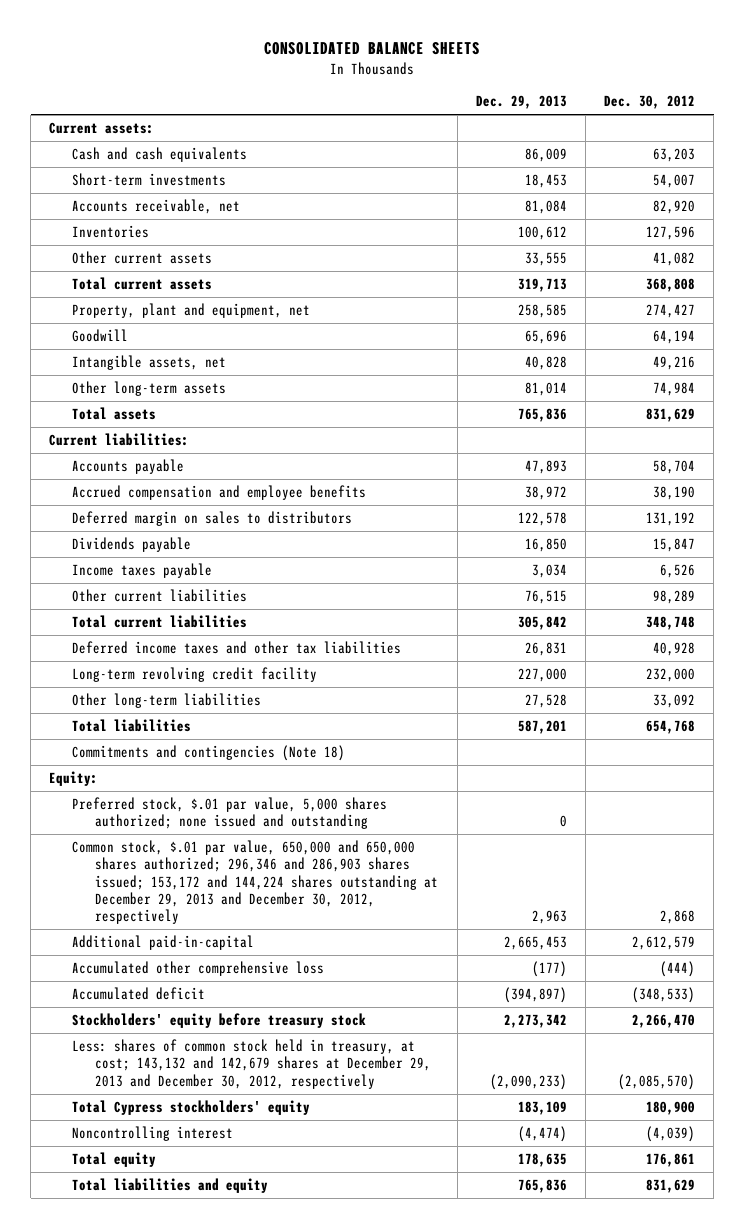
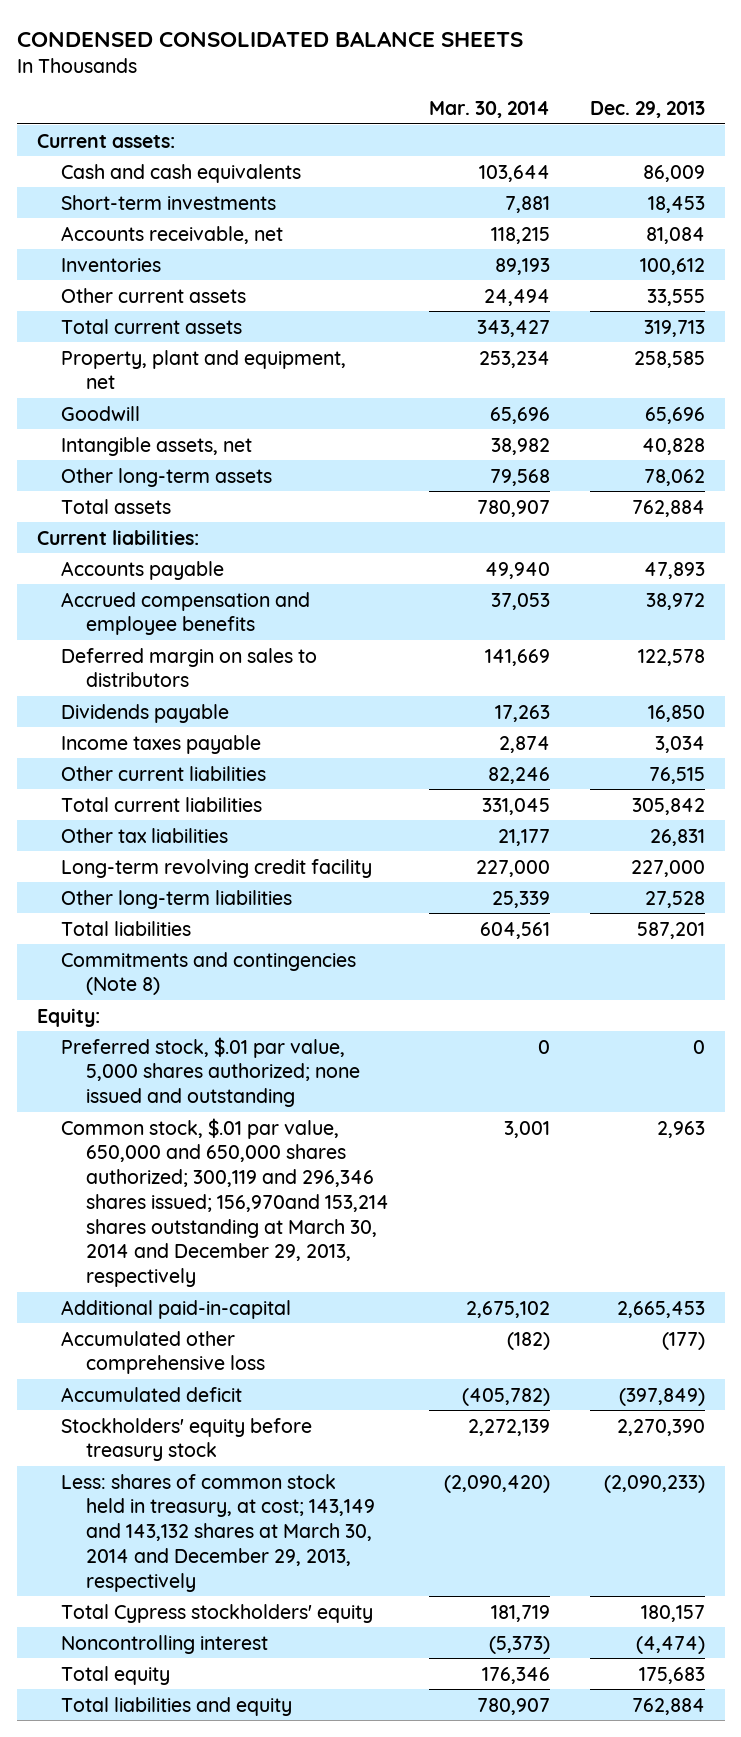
[264,41,481,55] CONSOLIDATED BALANCE SHEETS -> [16,30,523,47] CONDENSED CONSOLIDATED BALANCE SHEETS
[604,95,696,110] Dec. 30, 2012 -> none
none -> [428,101,550,119] Mar. 30, 2014
[524,382,567,397] 81,014 -> [643,468,705,486] 78,062
[517,408,567,423] 765,836 -> [631,499,705,517] 762,884
[72,641,402,655] Deferred income taxes and other tax liabilities -> [61,827,229,843] Other tax liabilities
[72,745,346,762] Commitments and contingencies (Note 18) -> [61,951,357,996] Commitments and contingencies (Note 8)
[72,840,439,925] Common stock, $.01 par value, 650,000 and 650,000 shares authorized; 296,346 and 286,903 shares issued; 153,172 and 144,224 shares outstanding at December 29, 2013 and December 30, 2012, respectively -> [61,1117,389,1288] Common stock, $.01 par value, 650,000 and 650,000 shares authorized; 300,119 and 296,346 shares issued; 156,970and 153,214 shares outstanding at March 30, 2014 and December 29, 2013, respectively
[503,987,567,1004] (394,897) -> [618,1387,705,1406] (397,849)
[503,1014,567,1029] 2,273,342 -> [616,1418,705,1436] 2,270,390
[72,1039,432,1089] Less: shares of common stock held in treasury, at cost; 143,132 and 142,679 shares at December 29, 2013 and December 30, 2012, respectively -> [61,1473,375,1592] Less: shares of common stock held in treasury, at cost; 143,149 and 143,132 shares at March 30, 2014 and December 29, 2013, respectively
[517,1101,567,1116] 183,109 -> [640,1604,705,1622] 180,157
[517,1153,567,1168] 178,635 -> [638,1666,705,1684] 175,683
[517,1179,567,1194] 765,836 -> [631,1697,705,1715] 762,884

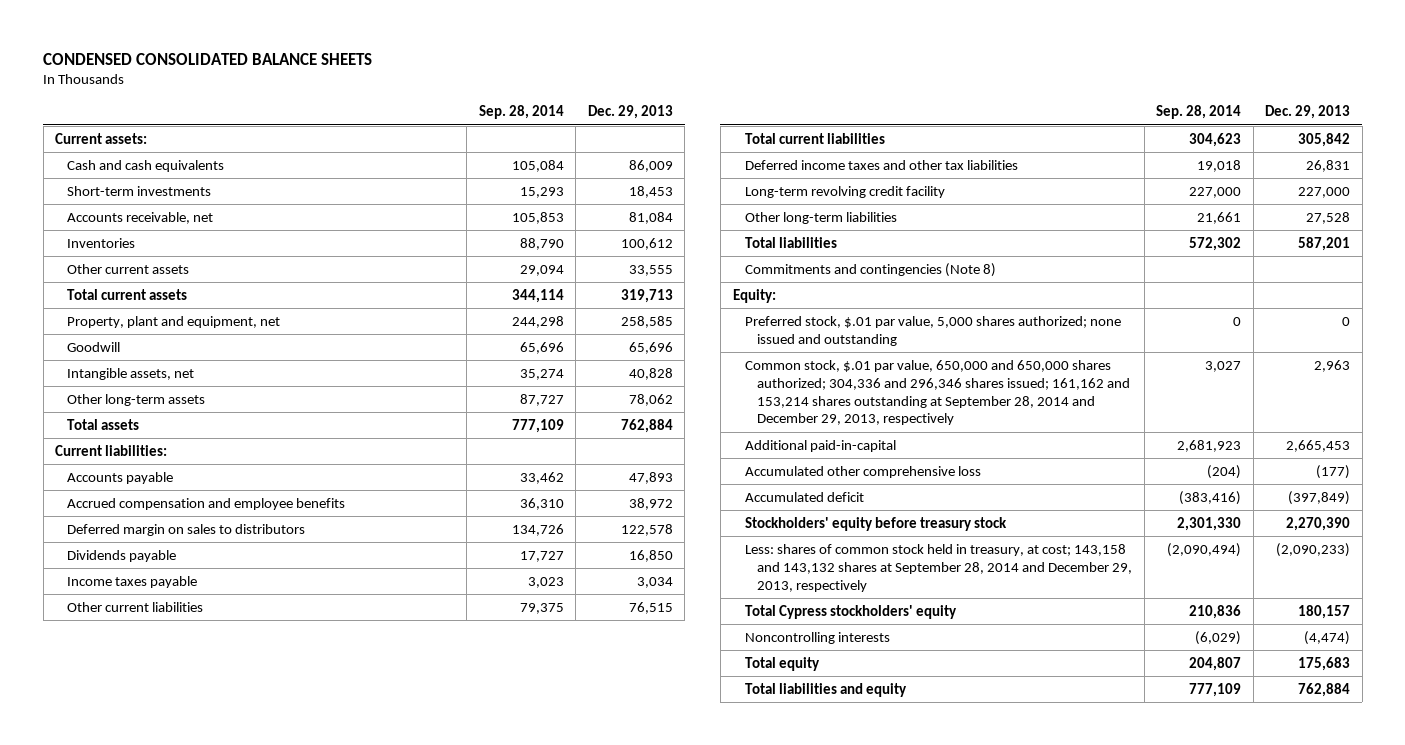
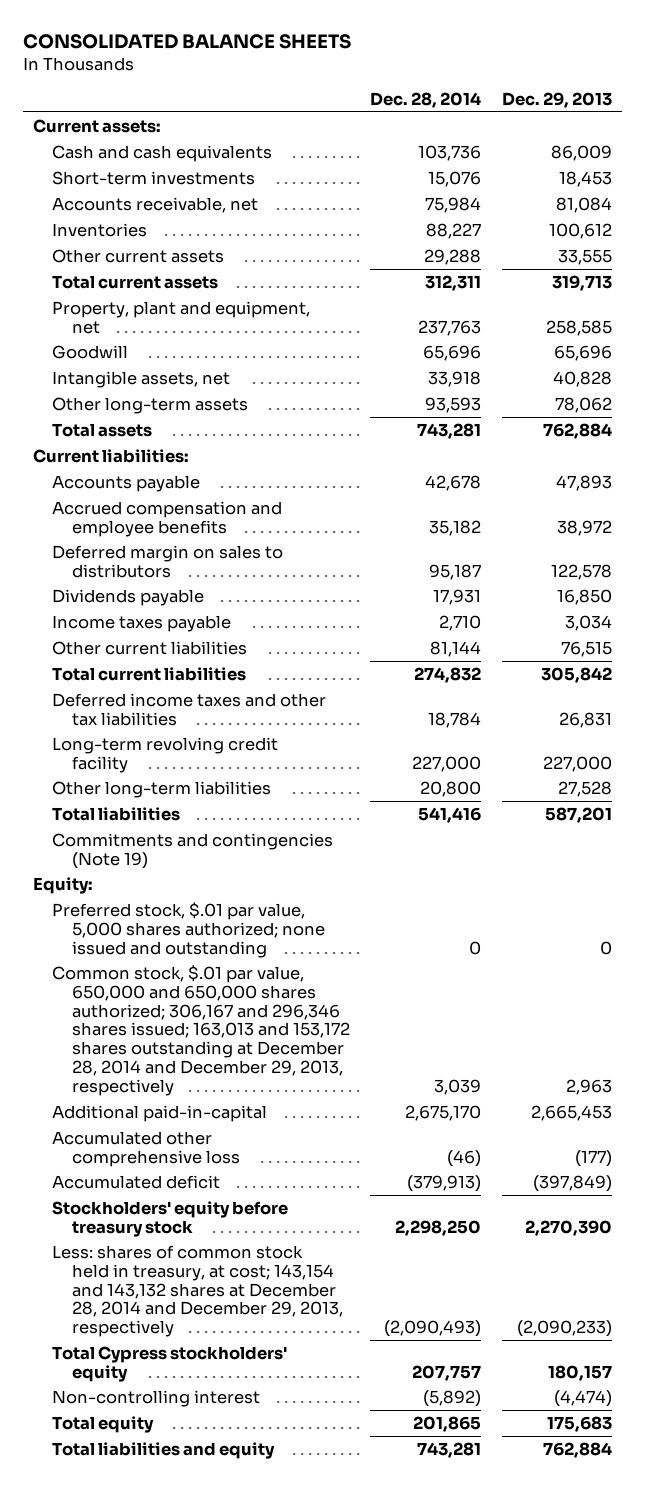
[43,53,373,66] CONDENSED CONSOLIDATED BALANCE SHEETS -> [22,34,351,50] CONSOLIDATED BALANCE SHEETS
[478,105,564,120] Sep. 28, 2014 -> none
none -> [370,92,482,109] Dec. 28, 2014
[744,262,996,277] Commitments and contingencies (Note 8) -> [52,832,334,869] Commitments and contingencies (Note 19)
[744,359,1130,426] Common stock, $.01 par value, 650,000 and 650,000 shares authorized; 304,336 and 296,346 shares issued; 161,162 and 153,214 shares outstanding at September 28, 2014 and December 29, 2013, respectively -> [52,964,350,1097] Common stock, $.01 par value, 650,000 and 650,000 shares authorized; 306,167 and 296,346 shares issued; 163,013 and 153,172 shares outstanding at December 28, 2014 and December 29, 2013, respectively
[744,543,1132,592] Less: shares of common stock held in treasury, at cost; 143,158 and 143,132 shares at September 28, 2014 and December 29, 2013, respectively -> [52,1244,343,1338] Less: shares of common stock held in treasury, at cost; 143,154 and 143,132 shares at December 28, 2014 and December 29, 2013, respectively
[744,631,890,644] Noncontrolling interests -> [52,1389,261,1407] Non-controlling interest

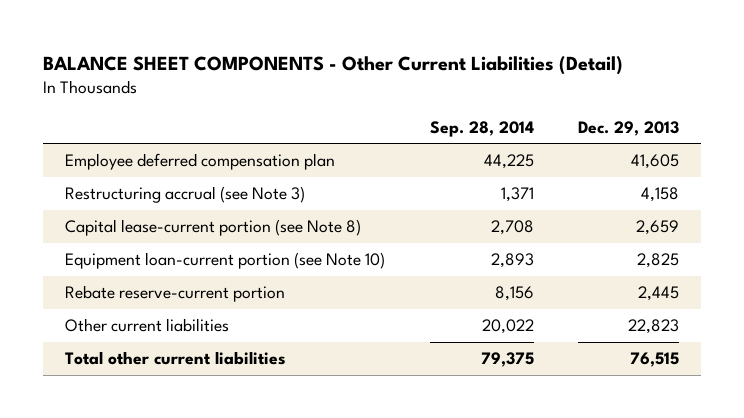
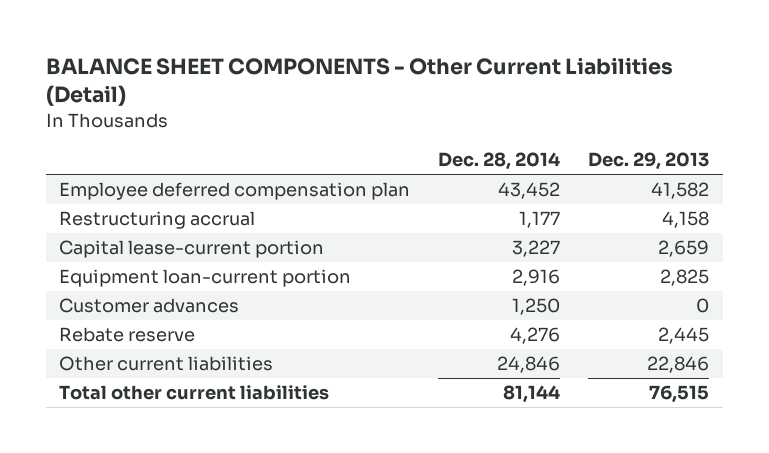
[429,120,534,137] Sep. 28, 2014 -> none
none -> [438,152,561,171] Dec. 28, 2014
[630,154,679,170] 41,605 -> [651,182,710,200] 41,582
[65,186,306,204] Restructuring accrual (see Note 3) -> [59,211,256,230] Restructuring accrual
[65,219,362,237] Capital lease-current portion (see Note 8) -> [59,240,325,259] Capital lease-current portion
[65,252,386,270] Equipment loan-current portion (see Note 10) -> [59,269,352,288] Equipment loan-current portion
none -> [59,298,240,314] Customer advances
[65,285,286,303] Rebate reserve-current portion -> [59,327,196,343] Rebate reserve
[627,319,679,335] 22,823 -> [647,356,710,374] 22,846

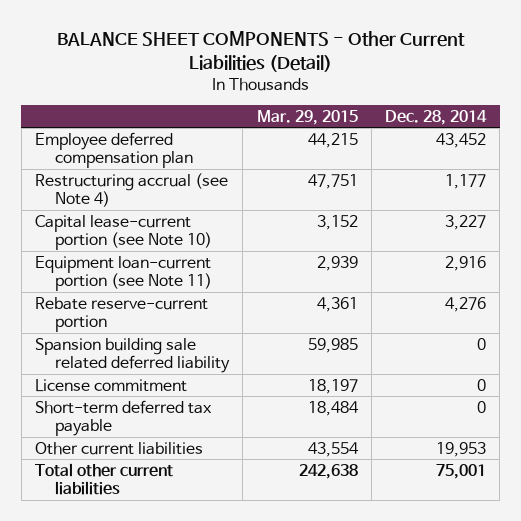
[588,152,710,171] Dec. 29, 2013 -> none
none -> [256,109,358,125] Mar. 29, 2015
[59,298,240,314] Customer advances -> none
[59,211,256,230] Restructuring accrual -> [35,172,229,208] Restructuring accrual (see Note 4)
[59,240,325,259] Capital lease-current portion -> [35,214,213,251] Capital lease-current portion (see Note 10)
[59,269,352,288] Equipment loan-current portion -> [35,255,213,292] Equipment loan-current portion (see Note 11)
[59,327,196,343] Rebate reserve -> [35,296,209,333] Rebate reserve-current portion
none -> [35,337,231,374] Spansion building sale related deferred liability
none -> [35,378,188,392] License commitment
none -> [35,399,213,437] Short-term deferred tax payable
[497,356,561,374] 24,846 -> [435,441,486,457] 19,953
[503,385,561,404] 81,144 -> [435,463,486,479] 75,001

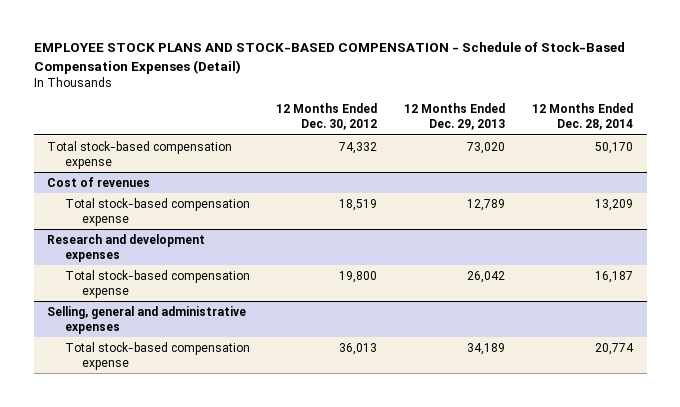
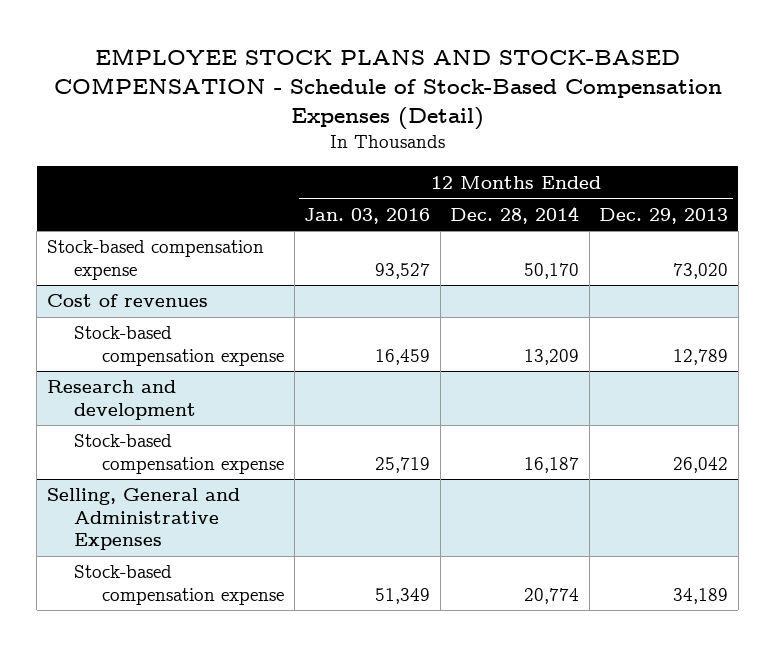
[276,103,378,131] 12 Months Ended Dec. 30, 2012 -> none
none -> [304,207,431,224] Jan. 03, 2016
[47,140,233,169] Total stock-based compensation expense -> [46,240,264,280] Stock-based compensation expense
[64,197,250,226] Total stock-based compensation expense -> [74,326,285,366] Stock-based compensation expense
[47,233,206,262] Research and development expenses -> [46,380,197,420] Research and development
[64,269,250,298] Total stock-based compensation expense -> [74,434,285,474] Stock-based compensation expense
[47,305,247,334] Selling, general and administrative expenses -> [46,488,240,551] Selling, General and Administrative Expenses
[64,341,250,370] Total stock-based compensation expense -> [74,565,285,605] Stock-based compensation expense

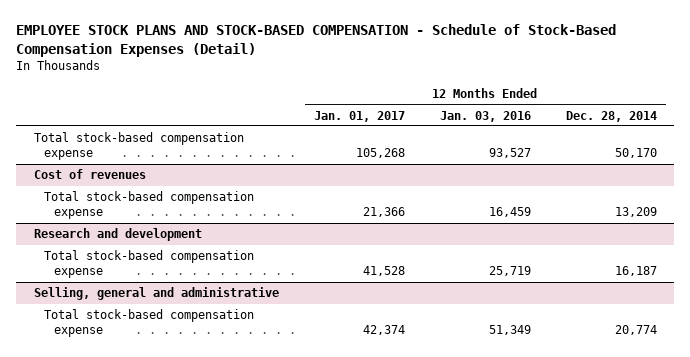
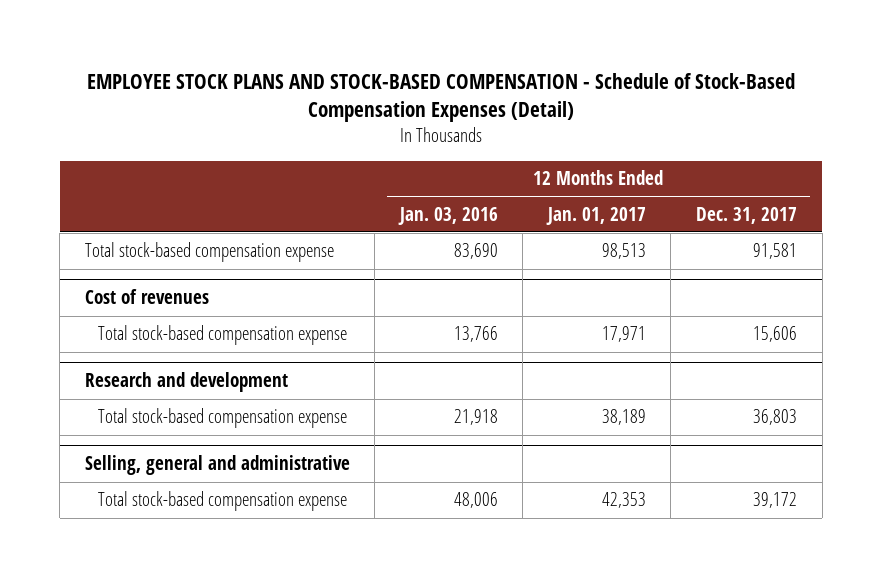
[565,110,657,122] Dec. 28, 2014 -> none
none -> [696,206,798,224] Dec. 31, 2017
[355,148,405,159] 105,268 -> [601,243,646,260] 98,513
[488,148,531,159] 93,527 -> [453,243,498,260] 83,690
[362,207,405,218] 21,366 -> [601,326,646,343] 17,971
[488,207,531,218] 16,459 -> [453,326,498,343] 13,766
[362,266,405,277] 41,528 -> [601,409,646,426] 38,189
[488,266,531,277] 25,719 -> [453,409,498,426] 21,918
[362,325,405,336] 42,374 -> [601,492,646,509] 42,353
[488,325,531,336] 51,349 -> [453,492,498,509] 48,006

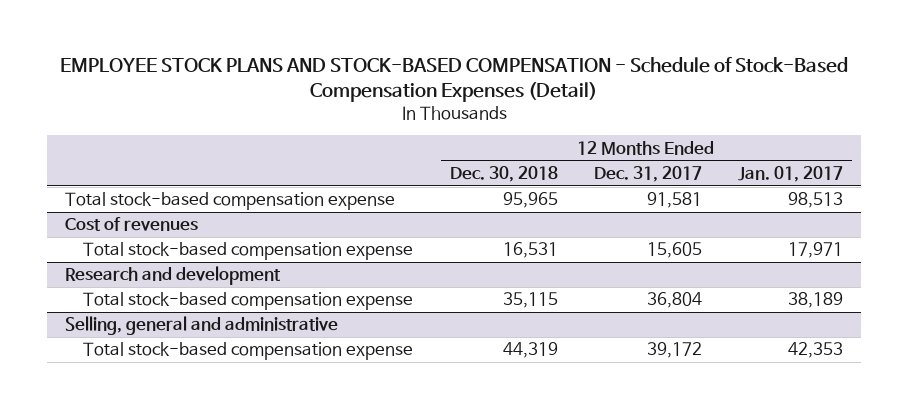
[397,206,498,225] Jan. 03, 2016 -> none
none -> [449,166,558,183] Dec. 30, 2018
[753,326,798,343] 15,606 -> [646,242,702,259] 15,605
[753,409,798,426] 36,803 -> [646,292,702,309] 36,804

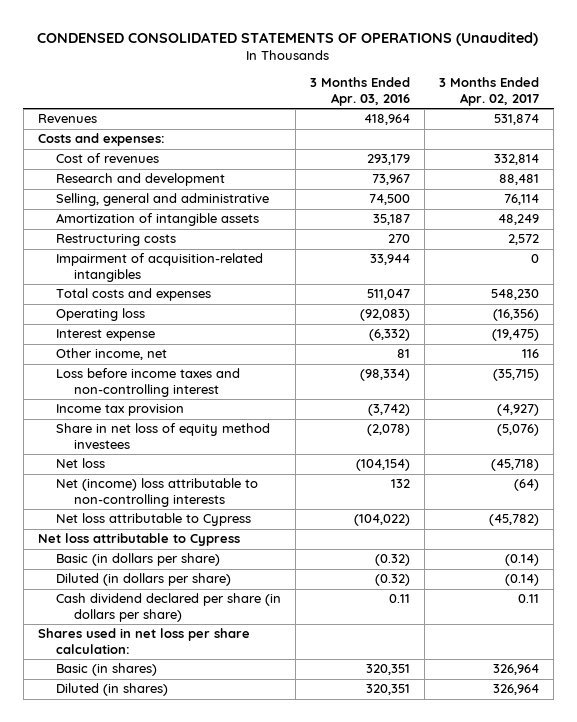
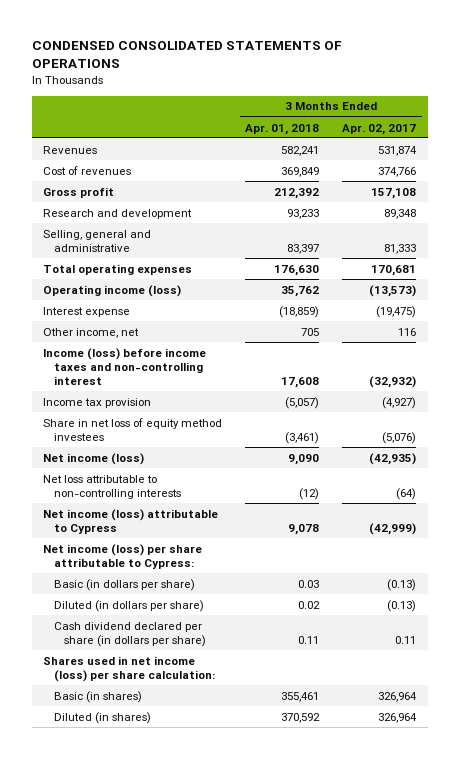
[37,31,539,46] CONDENSED CONSOLIDATED STATEMENTS OF OPERATIONS (Unaudited) -> [31,41,342,69] CONDENSED CONSOLIDATED STATEMENTS OF OPERATIONS
[310,77,411,107] 3 Months Ended Apr. 03, 2016 -> none
none -> [245,123,320,135] Apr. 01, 2018
[37,133,165,147] Costs and expenses: -> none
[55,213,259,227] Amortization of intangible assets -> none
[55,234,176,247] Restructuring costs -> none
[55,253,263,282] Impairment of acquisition-related intangibles -> none
[494,154,540,166] 332,814 -> [378,166,417,177] 374,766
none -> [43,186,115,198] Gross profit
[499,174,540,186] 88,481 -> [384,208,417,219] 89,348
[504,194,540,206] 76,114 -> [384,243,417,254] 81,333
[55,288,211,302] Total costs and expenses -> [43,263,193,275] Total operating expenses
[491,289,540,301] 548,230 -> [371,264,417,276] 170,681
[55,308,145,322] Operating loss -> [43,284,182,297] Operating income (loss)
[493,309,540,322] (16,356) -> [369,284,417,297] (13,573)
[55,368,240,397] Loss before income taxes and non-controlling interest -> [43,347,207,385] Income (loss) before income taxes and non-controlling interest
[493,369,540,382] (35,715) -> [369,375,417,388] (32,932)
[55,458,105,469] Net loss -> [43,452,145,465] Net income (loss)
[491,459,540,472] (45,718) -> [369,452,417,465] (42,935)
[55,478,258,507] Net (income) loss attributable to non-controlling interests -> [43,474,181,499] Net loss attributable to non-controlling interests
[55,513,251,527] Net loss attributable to Cypress -> [43,508,219,534] Net income (loss) attributable to Cypress
[489,514,540,527] (45,782) -> [369,522,417,535] (42,999)
[37,533,240,547] Net loss attributable to Cypress -> [43,543,203,569] Net income (loss) per share attributable to Cypress:
[505,554,540,567] (0.14) -> [387,578,417,591] (0.13)
[505,574,540,587] (0.14) -> [387,599,417,612] (0.13)
[37,628,250,654] Shares used in net loss per share calculation: -> [43,655,215,682] Shares used in net income (loss) per share calculation:

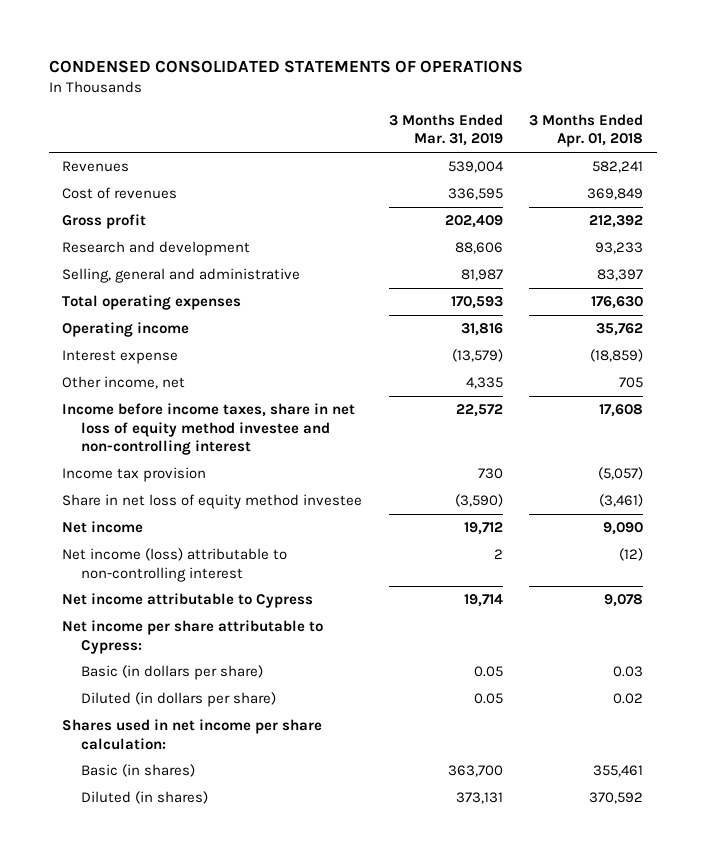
[342,123,417,135] Apr. 02, 2017 -> none
none -> [388,113,503,147] 3 Months Ended Mar. 31, 2019
[43,284,182,297] Operating income (loss) -> [62,322,190,338] Operating income
[43,347,207,385] Income (loss) before income taxes and non-controlling interest -> [62,403,356,456] Income before income taxes, share in net loss of equity method investee and non-controlling interest
[43,417,223,441] Share in net loss of equity method investees -> [62,494,363,510] Share in net loss of equity method investee
[43,452,145,465] Net income (loss) -> [62,521,144,534] Net income
[43,474,181,499] Net loss attributable to non-controlling interests -> [62,548,288,582] Net income (loss) attributable to non-controlling interest
[43,508,219,534] Net income (loss) attributable to Cypress -> [62,593,314,609] Net income attributable to Cypress
[43,543,203,569] Net income (loss) per share attributable to Cypress: -> [62,620,324,654] Net income per share attributable to Cypress:
[53,621,207,647] Cash dividend declared per share (in dollars per share) -> none
[43,655,215,682] Shares used in net income (loss) per share calculation: -> [62,719,323,750] Shares used in net income per share calculation:

